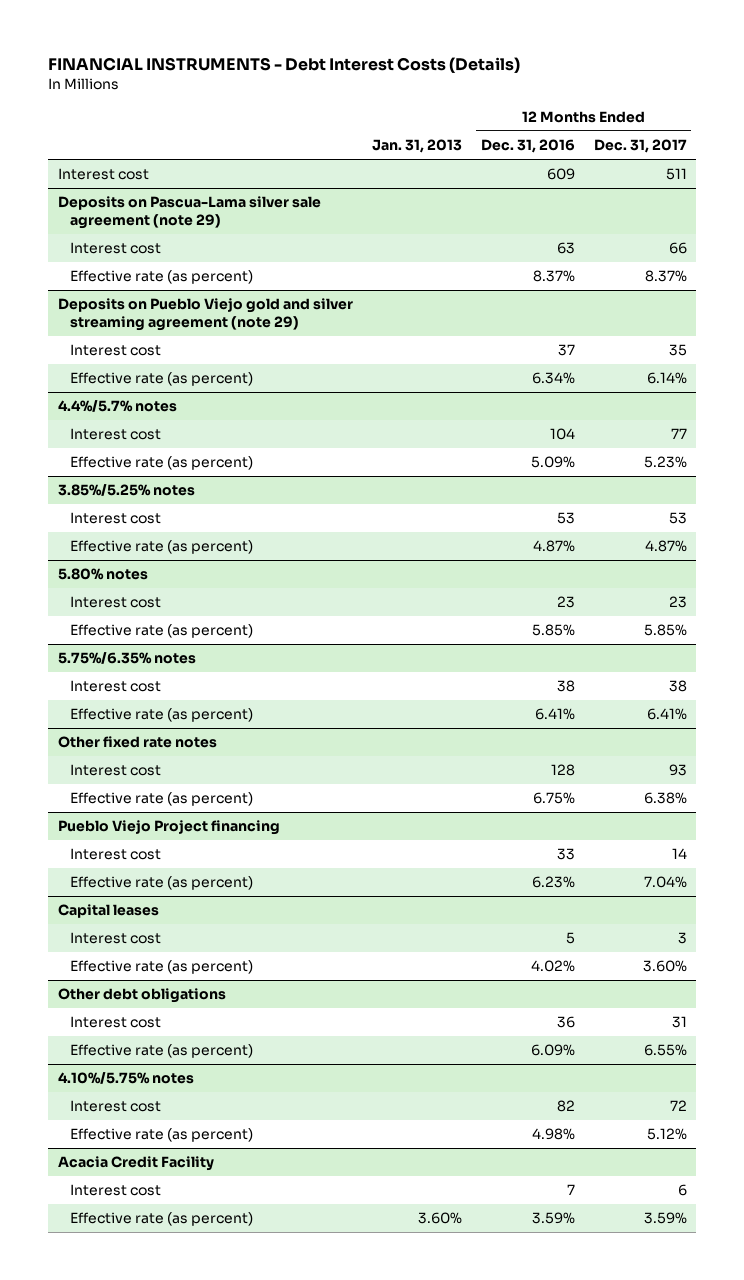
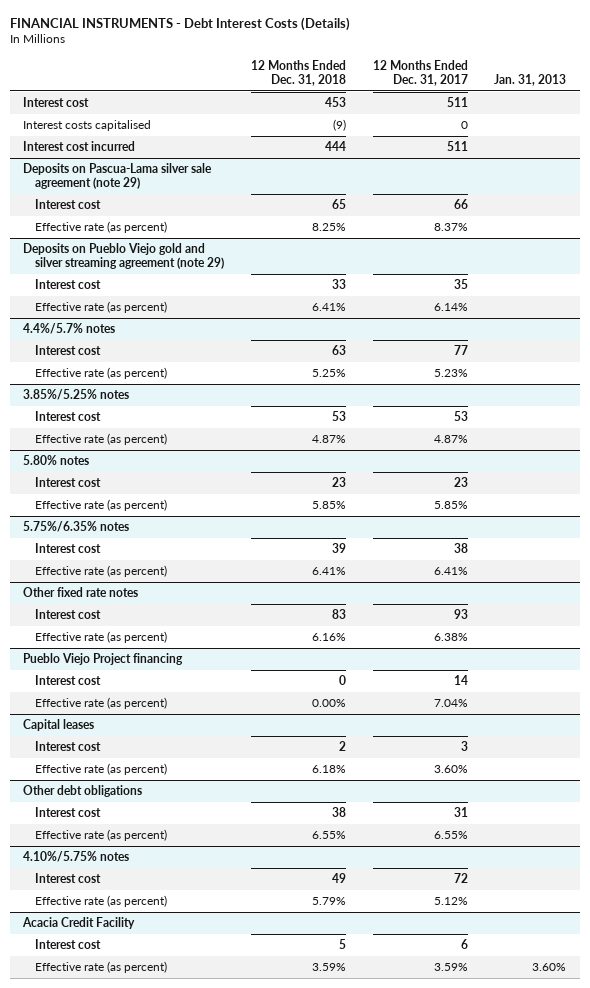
[480,139,575,154] Dec. 31, 2016 -> none
none -> [250,59,346,86] 12 Months Ended Dec. 31, 2018
none -> [23,120,152,132] Interest costs capitalised
none -> [23,141,136,152] Interest cost incurred

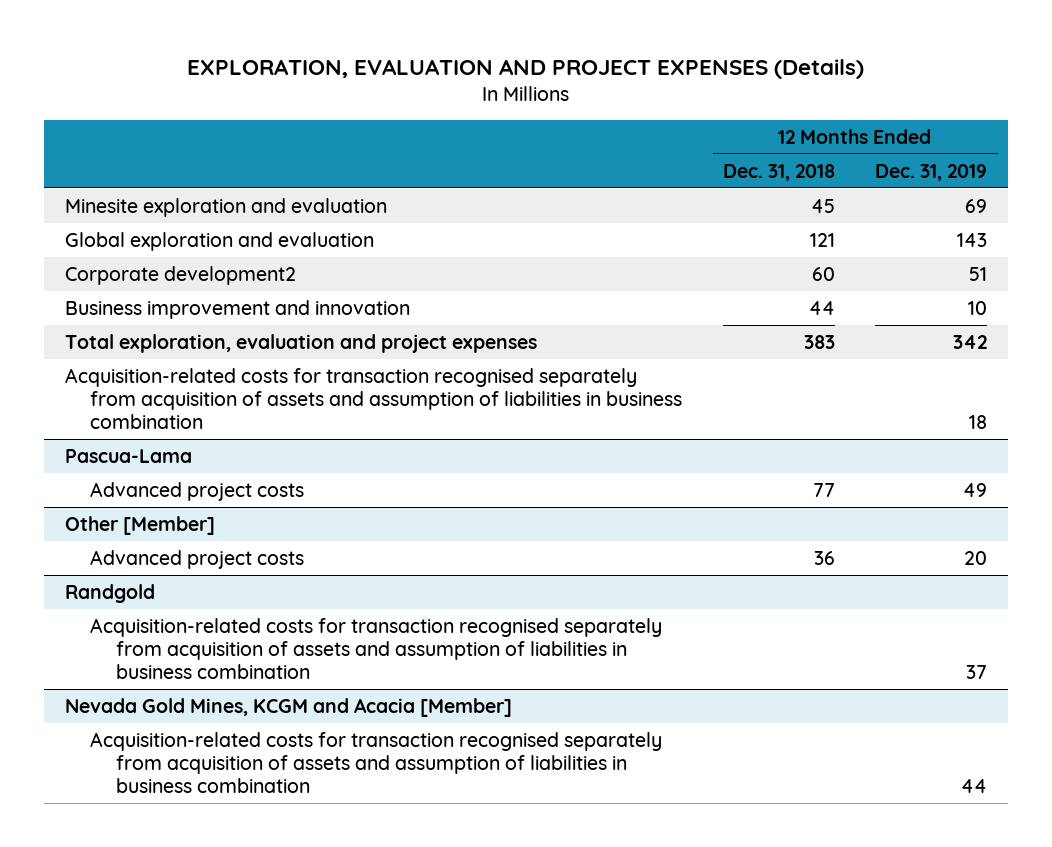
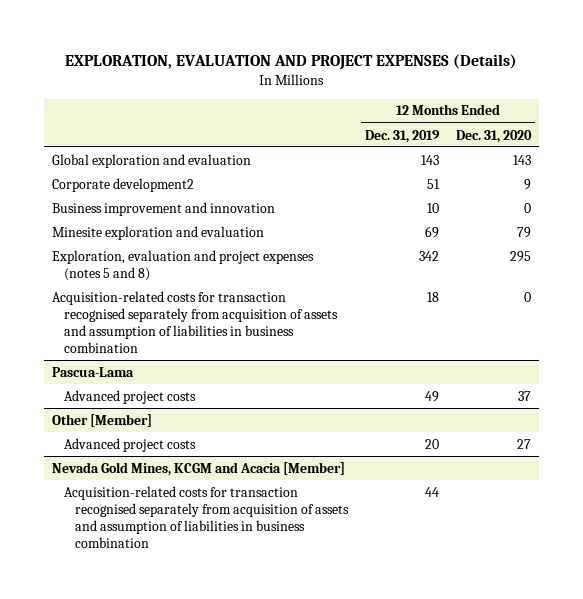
[722,163,835,181] Dec. 31, 2018 -> none
none -> [455,129,532,143] Dec. 31, 2020
[64,197,387,217] Minesite exploration and evaluation -> [52,225,265,240] Minesite exploration and evaluation
[64,333,537,353] Total exploration, evaluation and project expenses -> [52,249,315,281] Exploration, evaluation and project expenses (notes 5 and 8)
[64,583,155,603] Randgold -> none
[90,617,663,679] Acquisition-related costs for transaction recognised separately from acquisition of assets and assumption of liabilities in business combination -> none

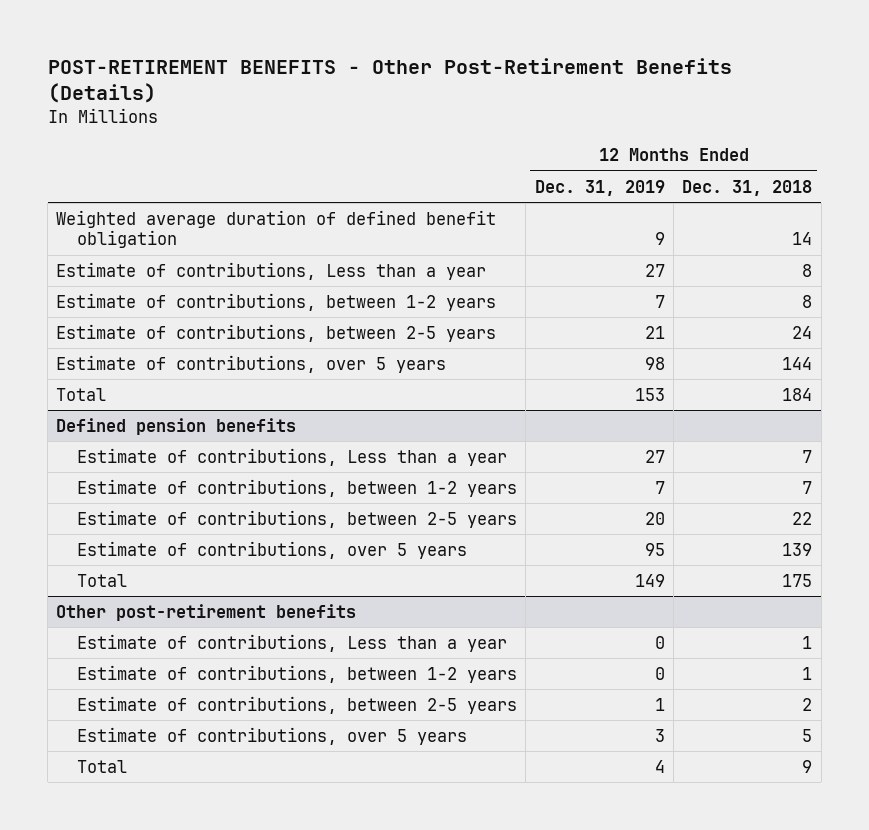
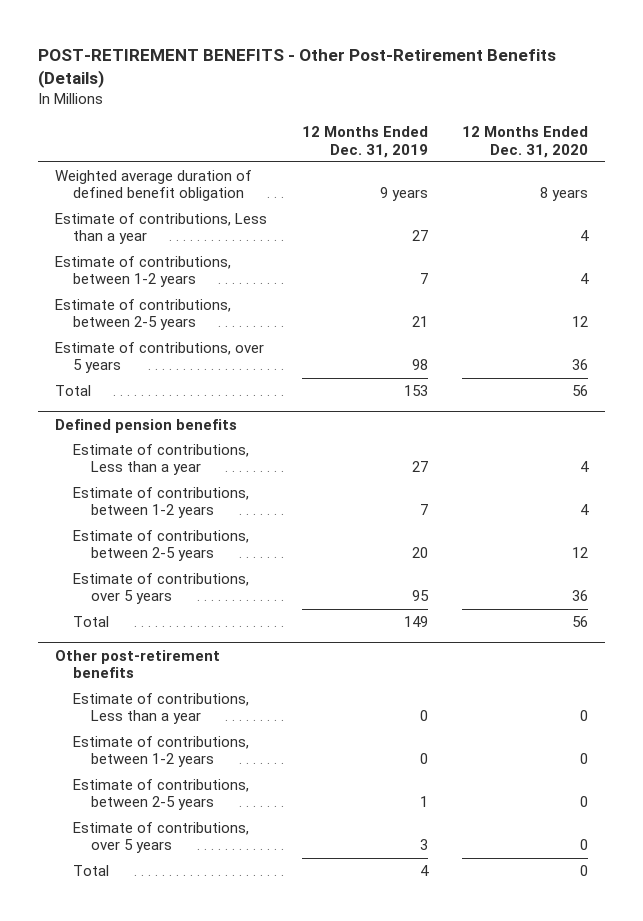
[682,179,813,196] Dec. 31, 2018 -> none
none -> [462,125,589,158] 12 Months Ended Dec. 31, 2020
[654,232,665,246] 9 -> [379,187,428,202] 9 years

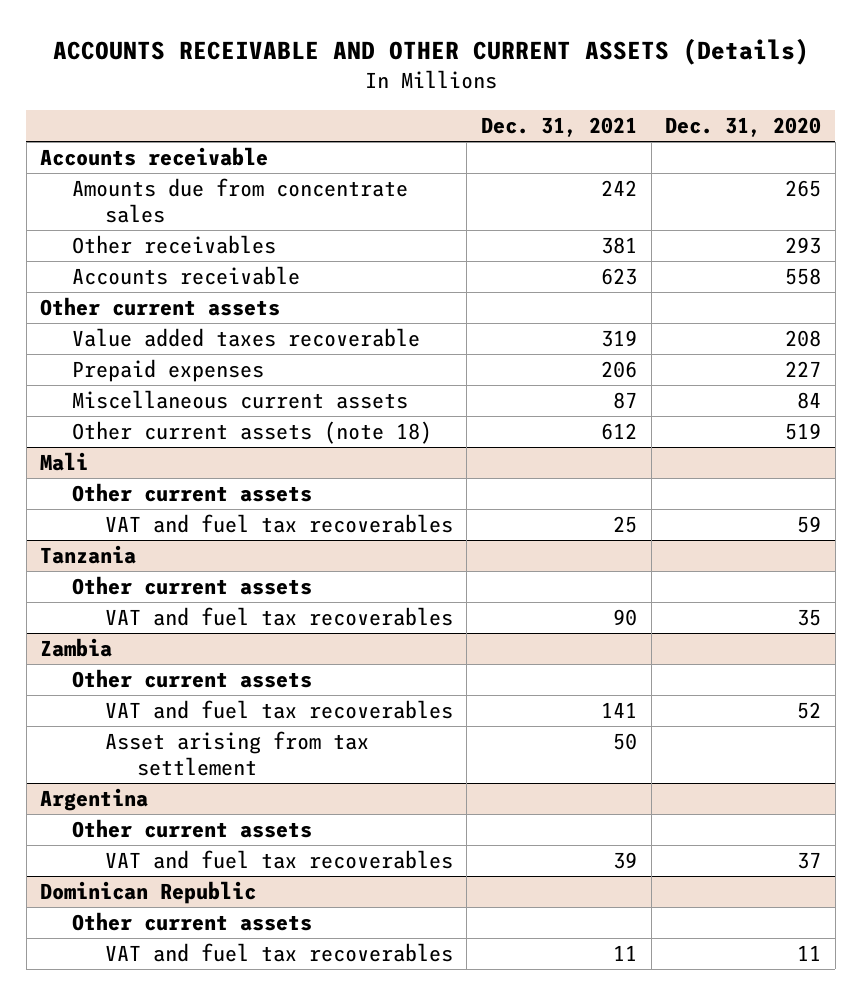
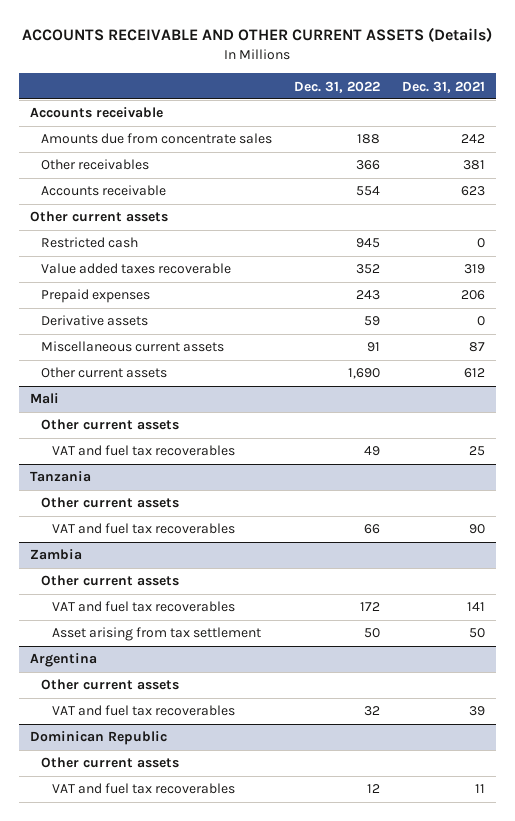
[665,116,822,137] Dec. 31, 2020 -> none
none -> [293,80,380,93] Dec. 31, 2022
none -> [40,237,138,249] Restricted cash
none -> [40,315,148,327] Derivative assets
[72,421,433,445] Other current assets (note 18) -> [40,367,167,379] Other current assets

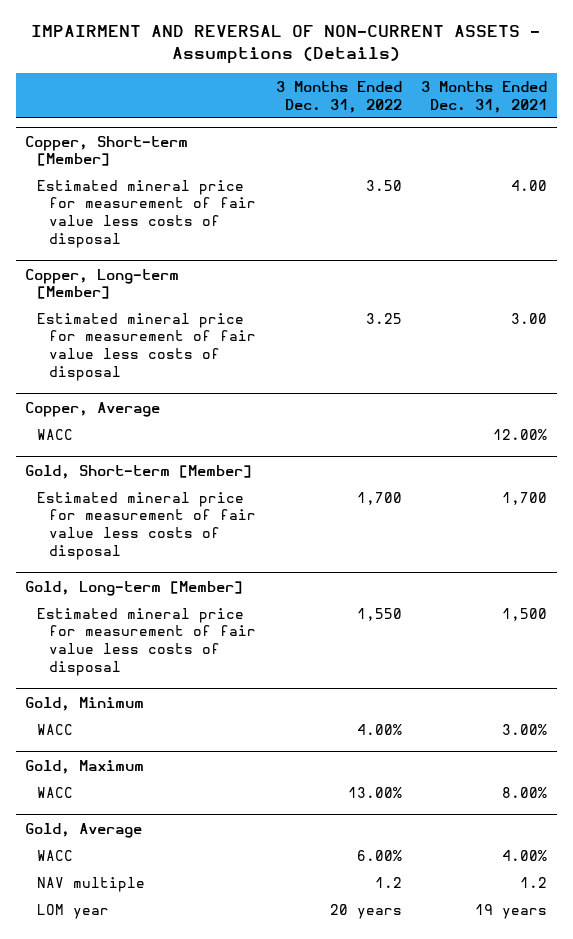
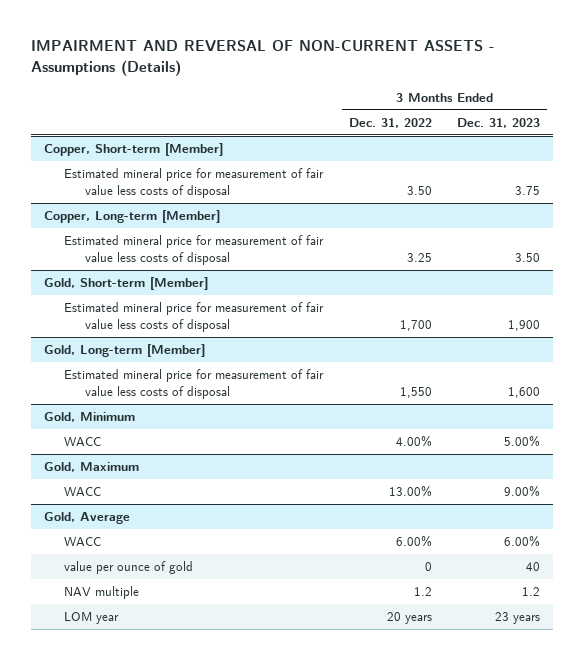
[421,80,548,113] 3 Months Ended Dec. 31, 2021 -> none
none -> [457,117,541,128] Dec. 31, 2023
[25,401,161,417] Copper, Average -> none
[37,428,74,440] WACC -> none
none -> [64,561,194,575] value per ounce of gold

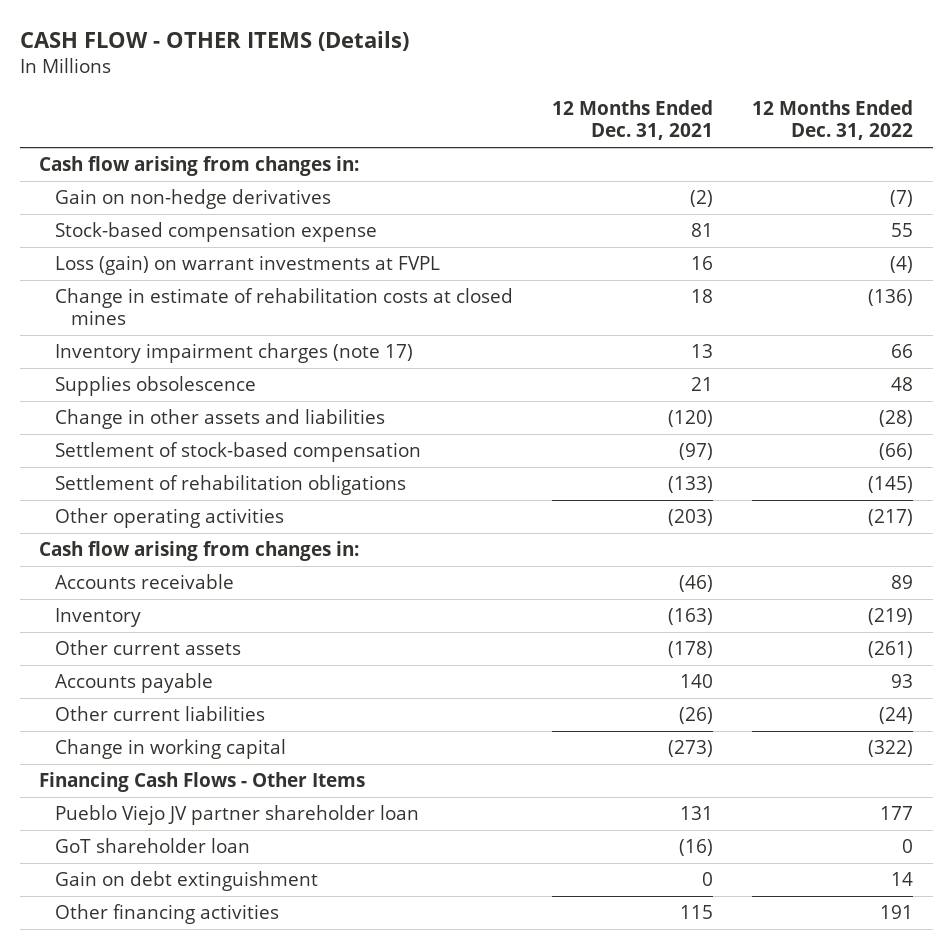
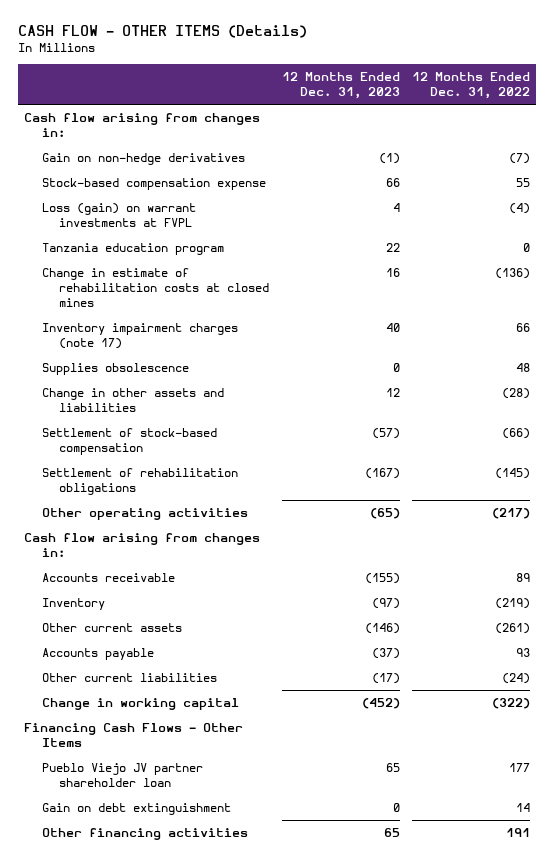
[551,99,713,141] 12 Months Ended Dec. 31, 2021 -> none
none -> [281,71,400,100] 12 Months Ended Dec. 31, 2023
none -> [41,242,224,255] Tanzania education program
[54,838,250,854] GoT shareholder loan -> none

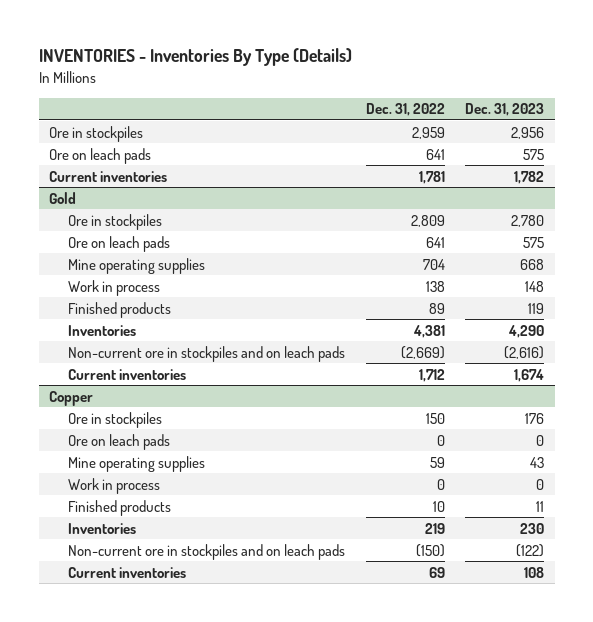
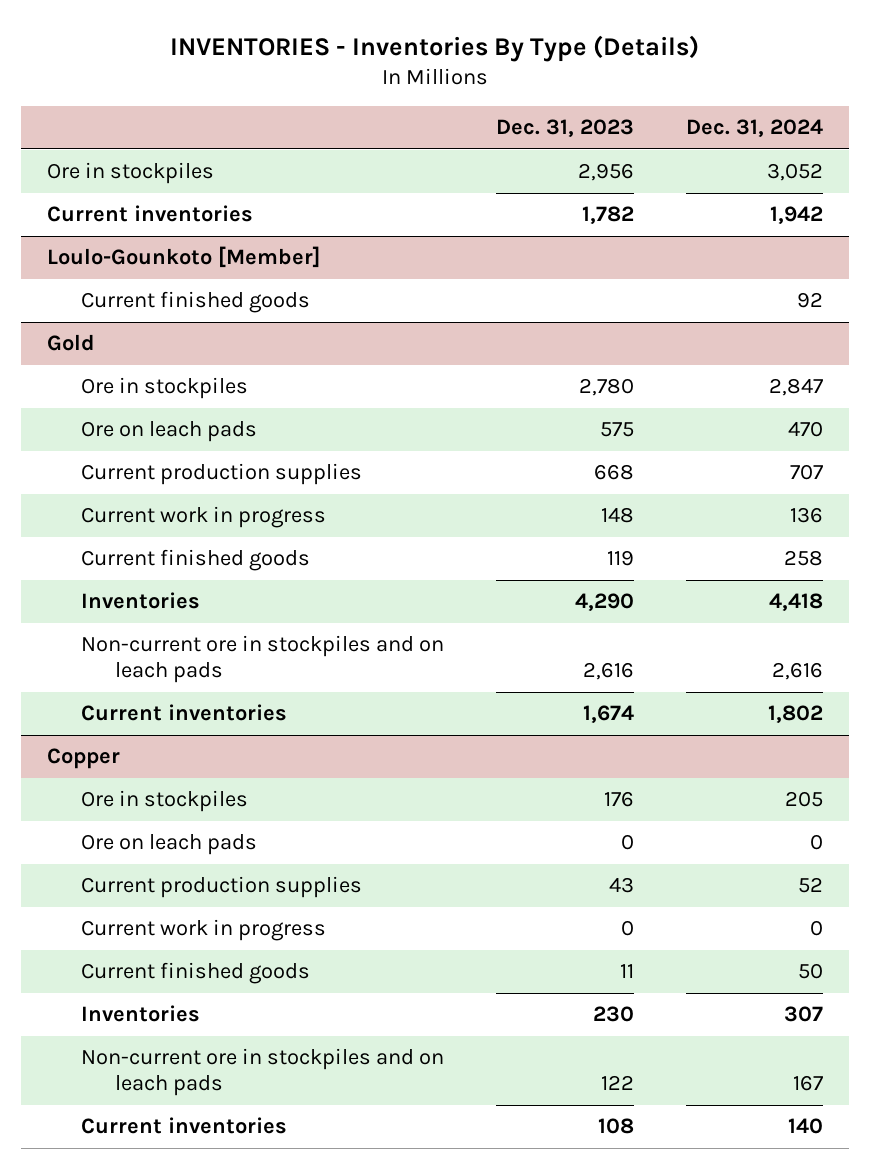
[365,103,445,117] Dec. 31, 2022 -> none
none -> [686,119,824,138] Dec. 31, 2024
[48,147,151,164] Ore on leach pads -> none
none -> [46,246,320,269] Loulo-Gounkoto [Member]
none -> [80,291,310,314] Current finished goods
[68,257,206,274] Mine operating supplies -> [80,463,362,486] Current production supplies
[68,279,161,296] Work in process -> [80,506,326,529] Current work in progress
[68,301,172,318] Finished products -> [80,549,310,572] Current finished goods
[504,345,545,359] (2,616) -> [582,662,634,681] 2,616
[68,455,206,472] Mine operating supplies -> [80,876,362,899] Current production supplies
[68,477,161,494] Work in process -> [80,919,326,942] Current work in progress
[68,499,172,516] Finished products -> [80,962,310,985] Current finished goods
[516,543,545,557] (122) -> [600,1075,634,1091] 122

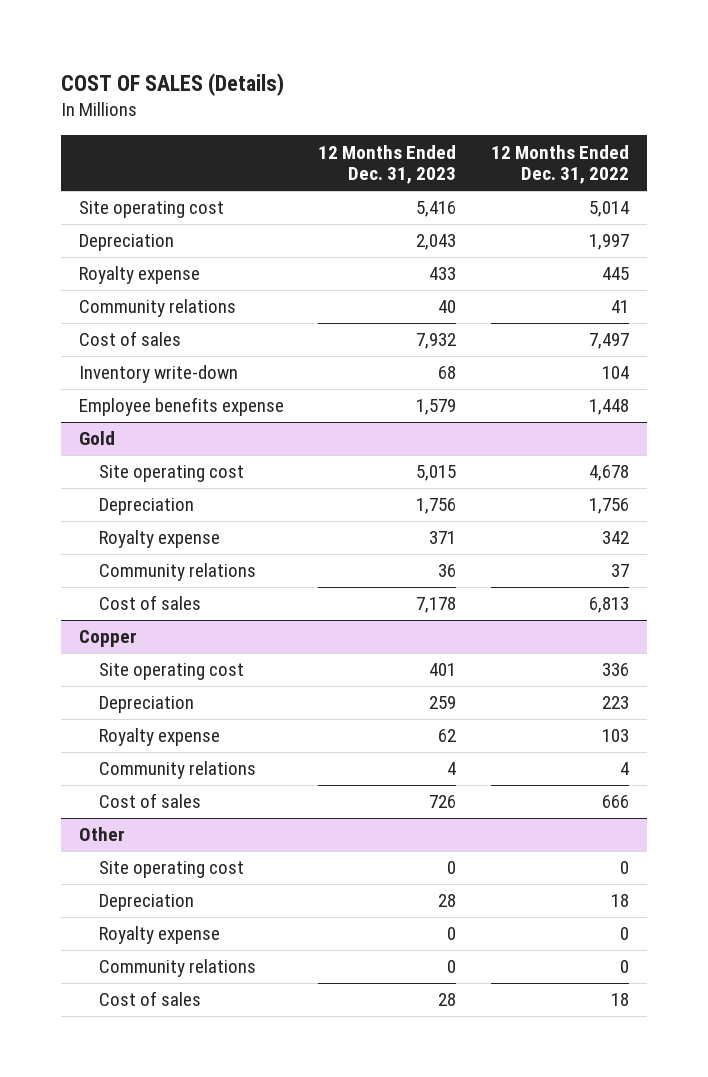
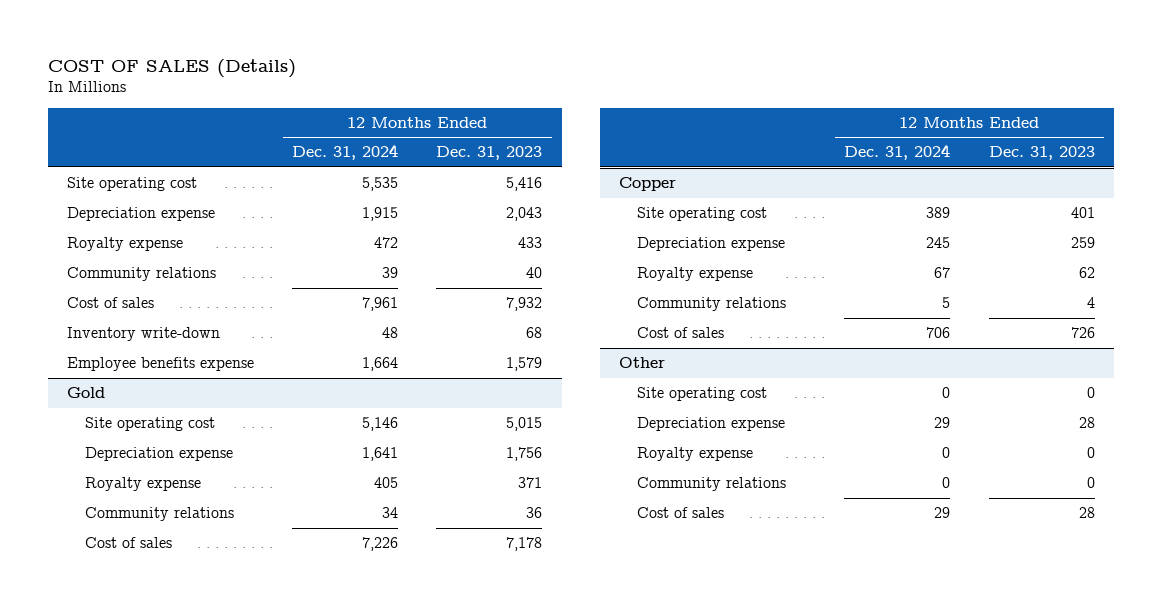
[491,144,630,185] 12 Months Ended Dec. 31, 2022 -> none
none -> [292,144,399,161] Dec. 31, 2024
[78,234,174,252] Depreciation -> [66,207,215,222] Depreciation expense
[99,498,195,516] Depreciation -> [85,447,234,462] Depreciation expense
[99,696,195,714] Depreciation -> [637,237,786,252] Depreciation expense
[99,894,195,912] Depreciation -> [637,417,786,432] Depreciation expense

